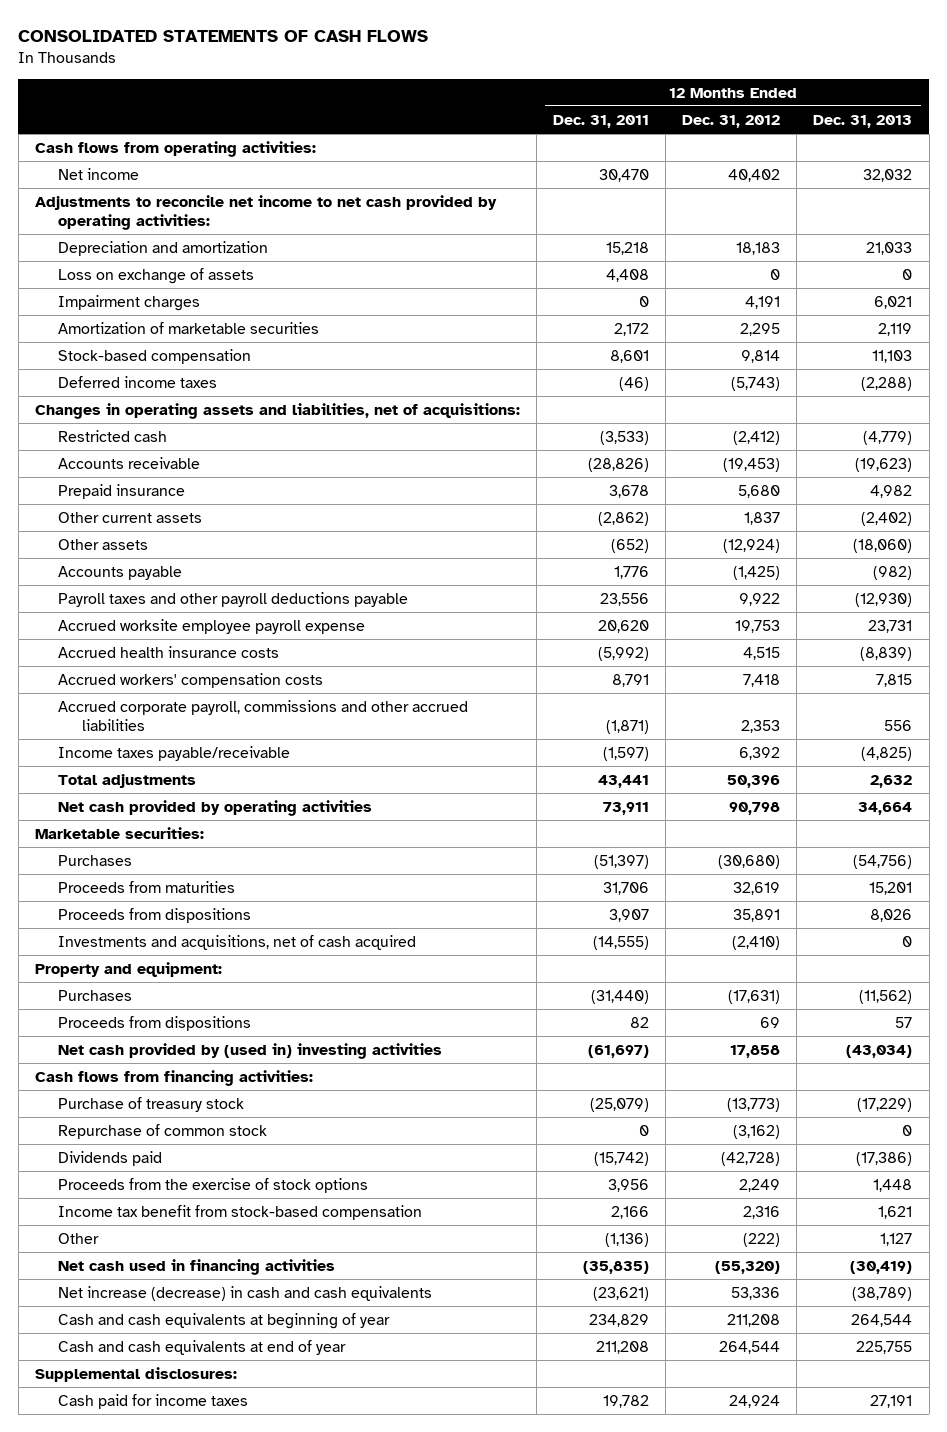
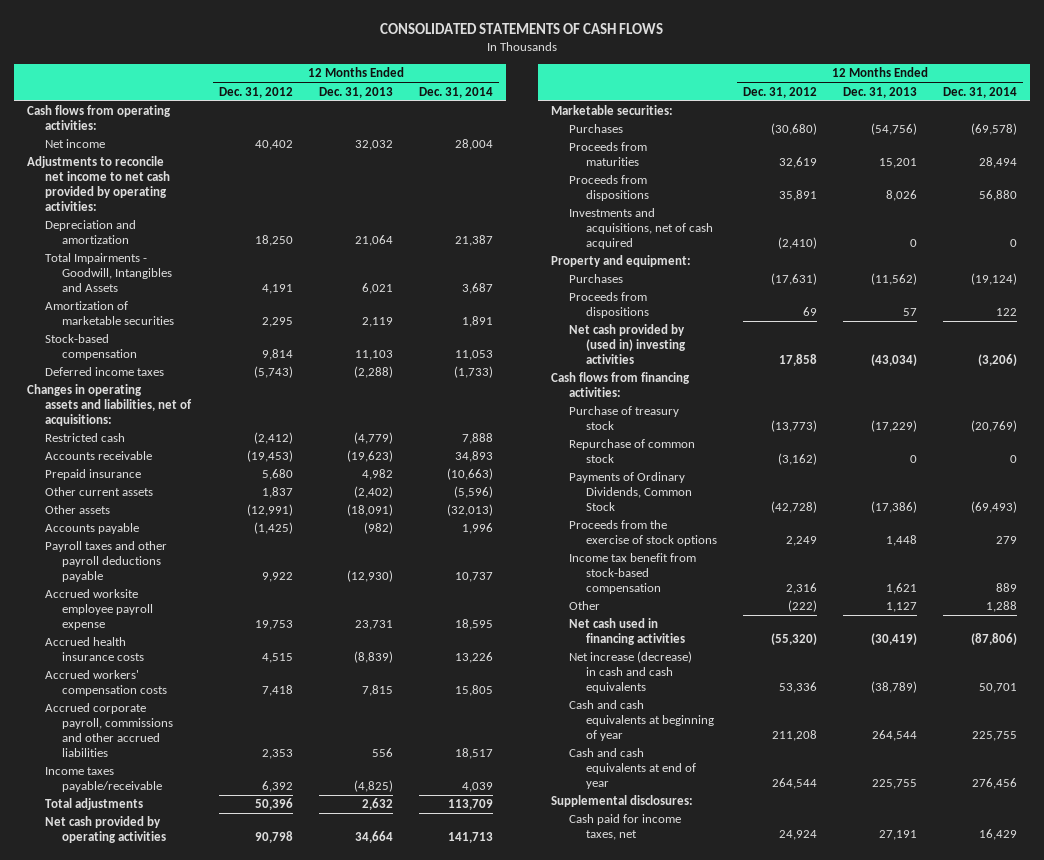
[552,114,649,128] Dec. 31, 2011 -> none
none -> [418,86,493,98] Dec. 31, 2014
[58,267,255,284] Loss on exchange of assets -> none
[736,241,781,255] 18,183 -> [255,235,294,247] 18,250
[866,241,913,255] 21,033 -> [355,235,394,247] 21,064
[58,294,201,311] Impairment charges -> [44,253,173,292] Total Impairments - Goodwill, Intangibles and Assets
[723,538,781,553] (12,924) -> [247,504,294,517] (12,991)
[853,538,913,553] (18,060) -> [347,504,394,517] (18,091)
[58,1150,163,1166] Dividends paid -> [568,472,693,511] Payments of Ordinary Dividends, Common Stock
[58,1393,249,1409] Cash paid for income taxes -> [568,814,681,841] Cash paid for income taxes, net

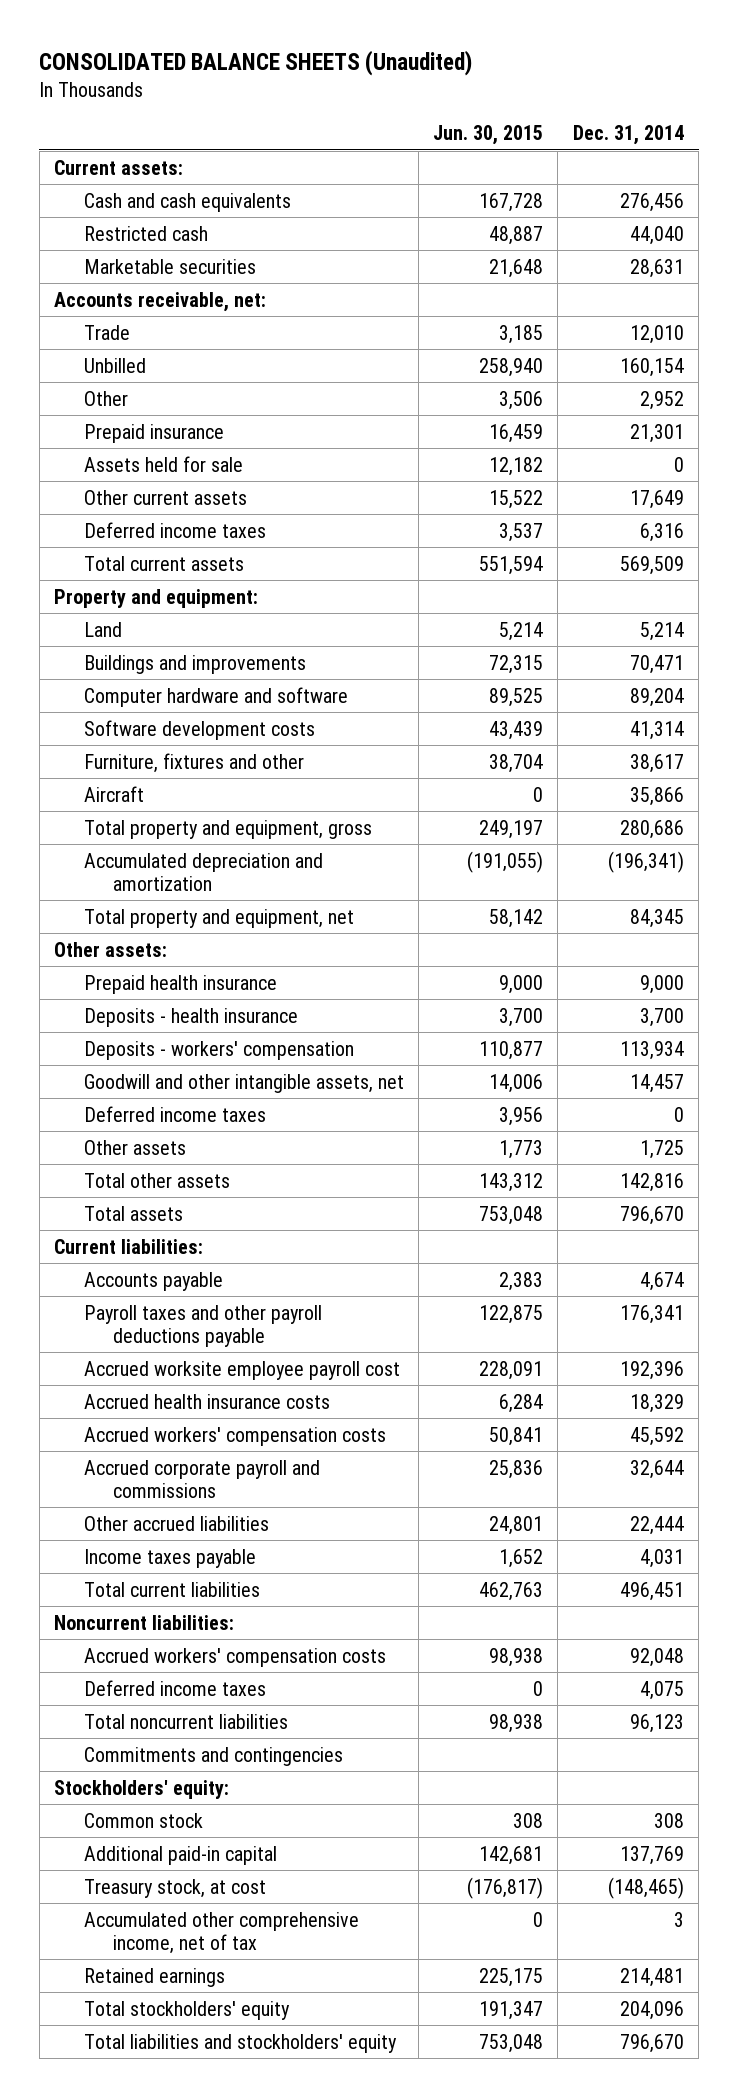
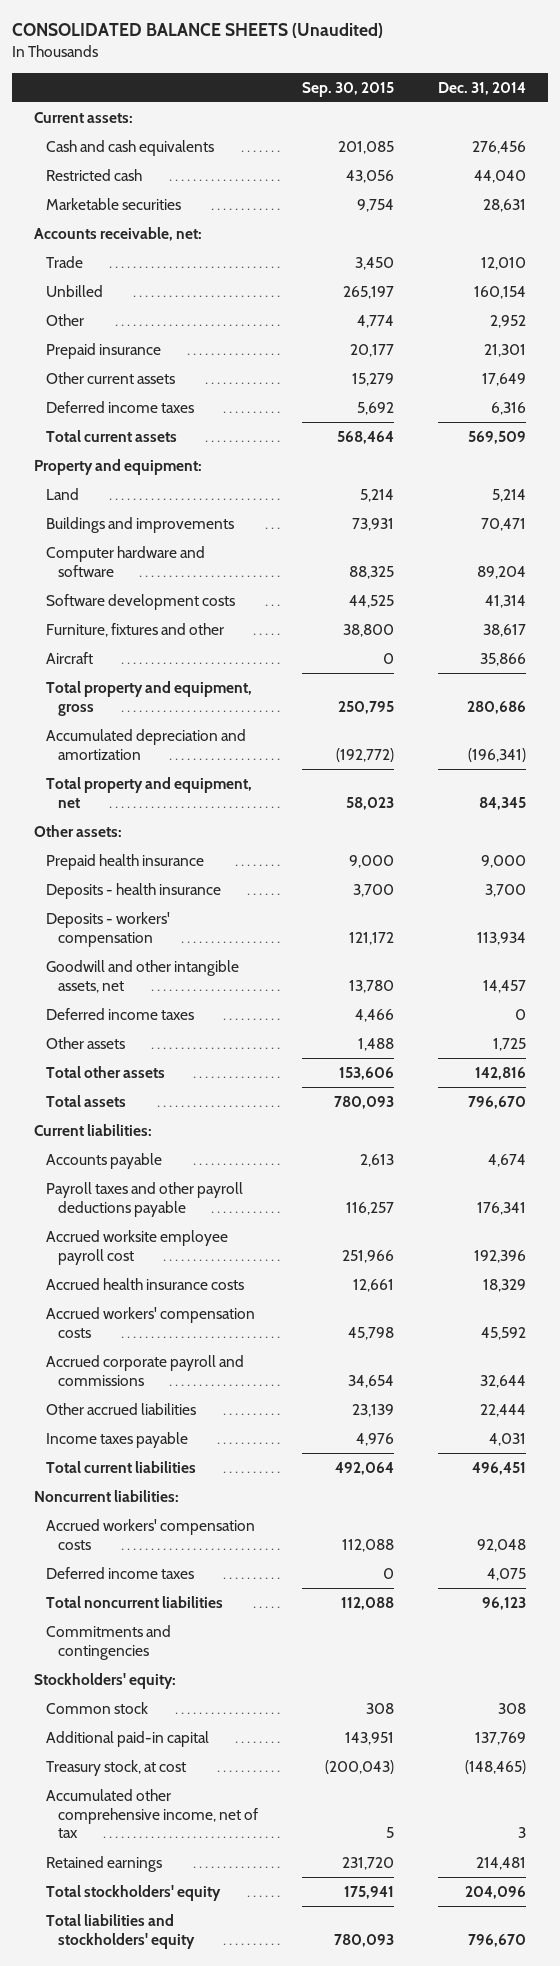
[433,125,544,146] Jun. 30, 2015 -> none
none -> [301,81,394,97] Sep. 30, 2015
[83,455,243,472] Assets held for sale -> none

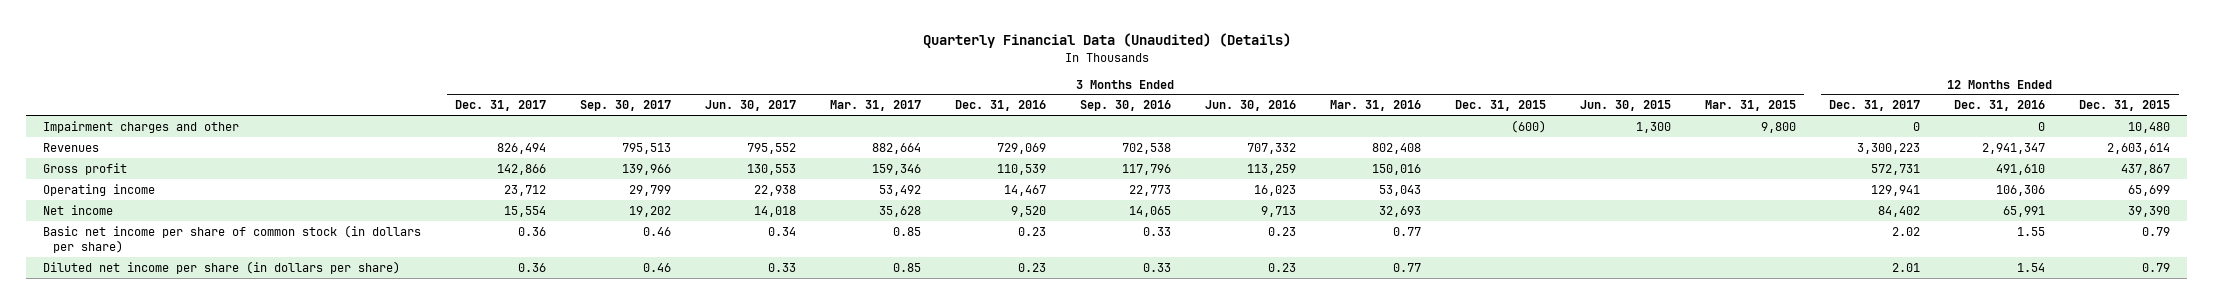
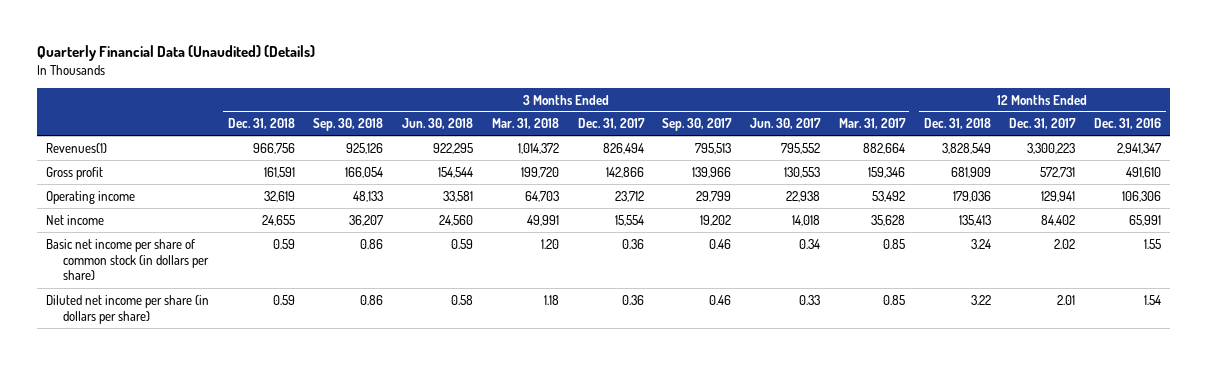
[954,100,1046,112] Dec. 31, 2016 -> none
[1079,100,1171,112] Sep. 30, 2016 -> none
[1204,100,1296,112] Jun. 30, 2016 -> none
[1329,100,1421,112] Mar. 31, 2016 -> none
[1454,100,1546,112] Dec. 31, 2015 -> none
[1579,100,1671,112] Jun. 30, 2015 -> none
[1704,100,1796,112] Mar. 31, 2015 -> none
[2079,100,2171,112] Dec. 31, 2015 -> none
none -> [227,118,295,130] Dec. 31, 2018
none -> [313,118,384,132] Sep. 30, 2018
none -> [402,118,474,130] Jun. 30, 2018
none -> [491,118,559,130] Mar. 31, 2018
none -> [923,118,991,130] Dec. 31, 2018
[43,120,240,133] Impairment charges and other -> none
[43,142,100,152] Revenues -> [45,142,107,153] Revenues(1)

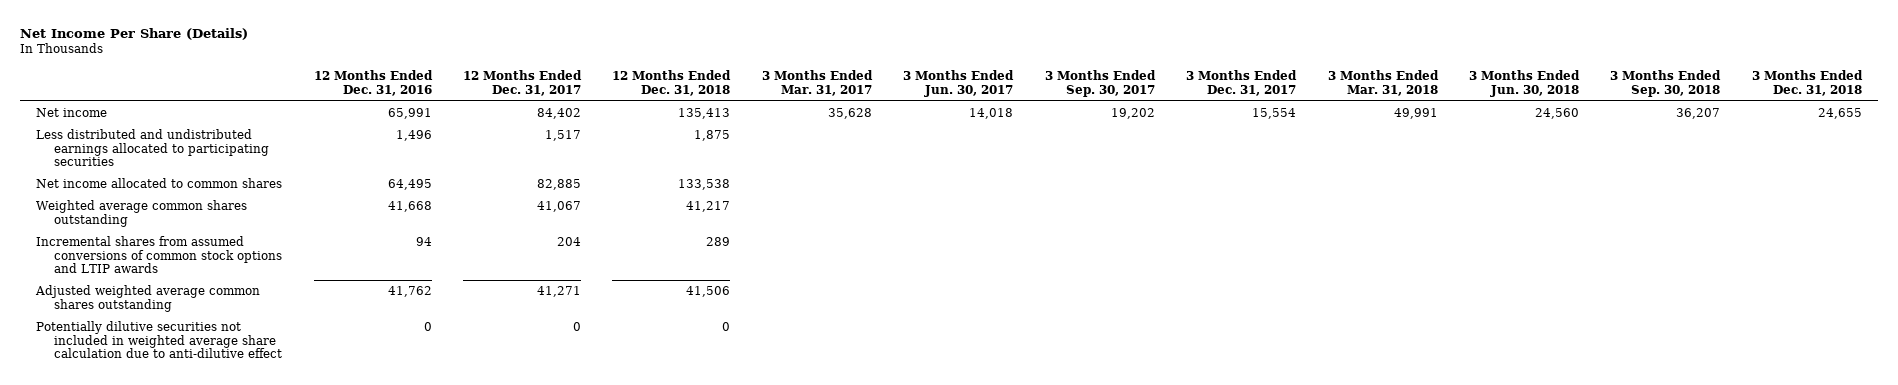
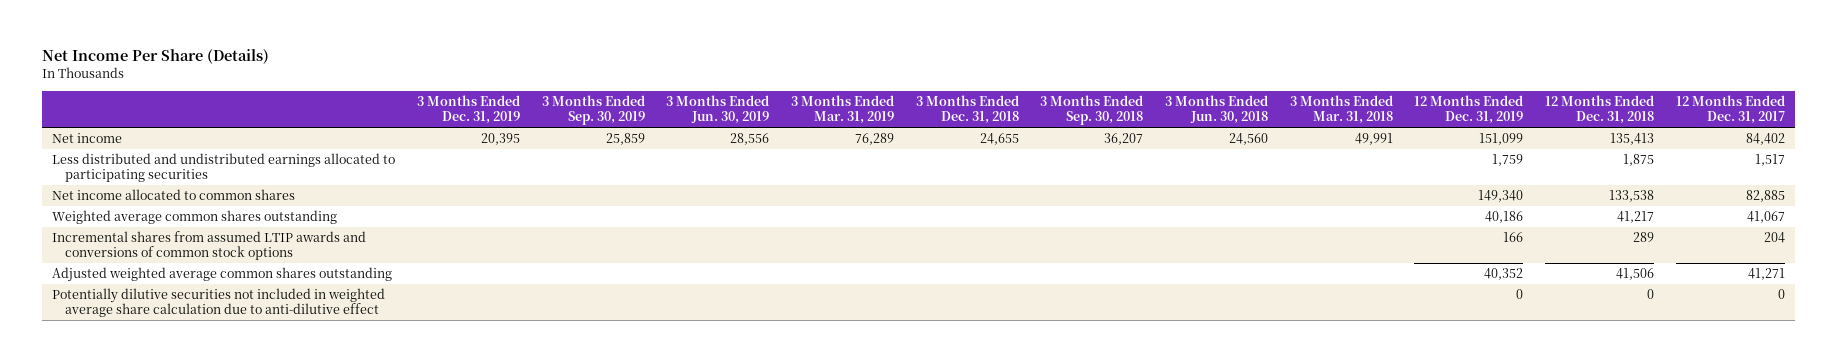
[313,70,433,96] 12 Months Ended Dec. 31, 2016 -> none
[761,70,873,96] 3 Months Ended Mar. 31, 2017 -> none
[903,70,1015,97] 3 Months Ended Jun. 30, 2017 -> none
[1044,70,1156,97] 3 Months Ended Sep. 30, 2017 -> none
[1186,70,1298,96] 3 Months Ended Dec. 31, 2017 -> none
none -> [417,94,521,125] 3 Months Ended Dec. 31, 2019
none -> [541,94,645,126] 3 Months Ended Sep. 30, 2019
none -> [666,94,770,125] 3 Months Ended Jun. 30, 2019
none -> [790,94,894,125] 3 Months Ended Mar. 31, 2019
none -> [1414,94,1524,125] 12 Months Ended Dec. 31, 2019
[35,236,283,274] Incremental shares from assumed conversions of common stock options and LTIP awards -> [52,230,367,261] Incremental shares from assumed LTIP awards and conversions of common stock options

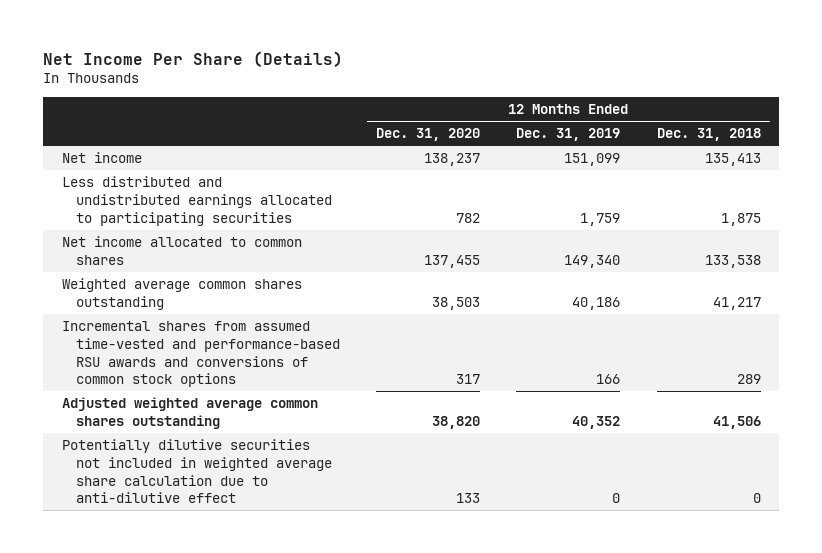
[417,94,521,125] 3 Months Ended Dec. 31, 2019 -> none
[541,94,645,126] 3 Months Ended Sep. 30, 2019 -> none
[666,94,770,125] 3 Months Ended Jun. 30, 2019 -> none
[790,94,894,125] 3 Months Ended Mar. 31, 2019 -> none
[915,94,1019,125] 3 Months Ended Dec. 31, 2018 -> none
[1040,94,1144,126] 3 Months Ended Sep. 30, 2018 -> none
[1164,94,1268,125] 3 Months Ended Jun. 30, 2018 -> none
[1289,94,1393,125] 3 Months Ended Mar. 31, 2018 -> none
[1675,94,1785,125] 12 Months Ended Dec. 31, 2017 -> none
none -> [375,128,480,142] Dec. 31, 2020
[52,230,367,261] Incremental shares from assumed LTIP awards and conversions of common stock options -> [61,321,340,388] Incremental shares from assumed time-vested and performance-based RSU awards and conversions of common stock options

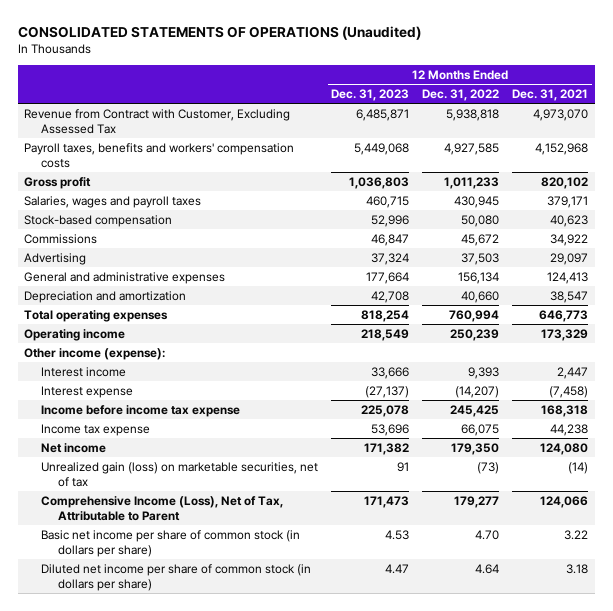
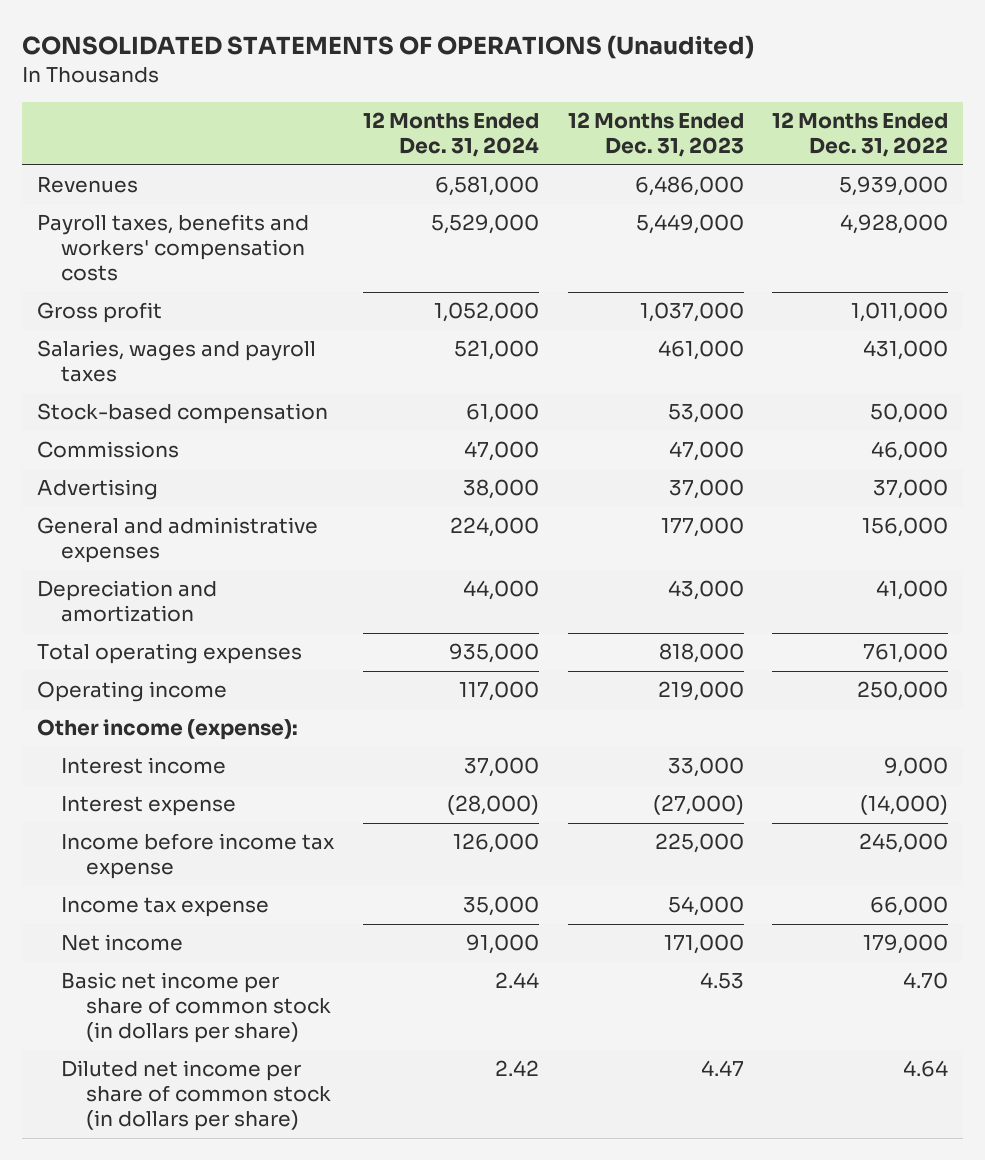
[512,89,589,102] Dec. 31, 2021 -> none
none -> [363,112,540,158] 12 Months Ended Dec. 31, 2024
[24,108,291,135] Revenue from Contract with Customer, Excluding Assessed Tax -> none
none -> [36,176,138,194] Revenues
[354,142,410,155] 5,449,068 -> [635,214,744,235] 5,449,000
[444,142,500,155] 4,927,585 -> [840,214,949,235] 4,928,000
[349,176,410,189] 1,036,803 -> [639,302,744,323] 1,037,000
[444,176,500,189] 1,011,233 -> [851,302,949,323] 1,011,000
[366,195,410,208] 460,715 -> [657,340,744,361] 461,000
[454,195,500,208] 430,945 -> [863,340,949,361] 431,000
[371,214,410,227] 52,996 -> [667,403,744,424] 53,000
[461,214,500,227] 50,080 -> [870,403,949,424] 50,000
[371,233,410,246] 46,847 -> [668,441,744,462] 47,000
[461,233,500,246] 45,672 -> [871,441,949,462] 46,000
[371,252,410,265] 37,324 -> [668,479,744,500] 37,000
[461,252,500,265] 37,503 -> [873,479,949,500] 37,000
[366,271,410,284] 177,664 -> [660,517,744,538] 177,000
[458,271,500,284] 156,134 -> [862,517,949,538] 156,000
[371,290,410,303] 42,708 -> [667,580,744,601] 43,000
[461,290,500,303] 40,660 -> [876,580,949,601] 41,000
[361,309,410,322] 818,254 -> [658,643,744,664] 818,000
[449,309,500,322] 760,994 -> [863,643,949,664] 761,000
[361,328,410,341] 218,549 -> [657,681,744,702] 219,000
[450,328,500,341] 250,239 -> [857,681,949,702] 250,000
[41,461,319,488] Unrealized gain (loss) on marketable securities, net of tax -> none
[41,495,284,522] Comprehensive Income (Loss), Net of Tax, Attributable to Parent -> none
[371,366,410,379] 33,666 -> [667,757,744,778] 33,000
[468,366,500,379] 9,393 -> [884,757,949,778] 9,000
[365,385,410,398] (27,137) -> [652,795,744,816] (27,000)
[455,385,500,398] (14,207) -> [860,795,949,816] (14,000)
[361,404,410,417] 225,078 -> [654,833,744,854] 225,000
[450,404,500,417] 245,425 -> [859,833,949,854] 245,000
[371,423,410,436] 53,696 -> [667,896,744,917] 54,000
[461,423,500,436] 66,075 -> [870,896,949,917] 66,000
[364,442,410,455] 171,382 -> [663,934,744,955] 171,000
[451,442,500,455] 179,350 -> [863,934,949,955] 179,000

